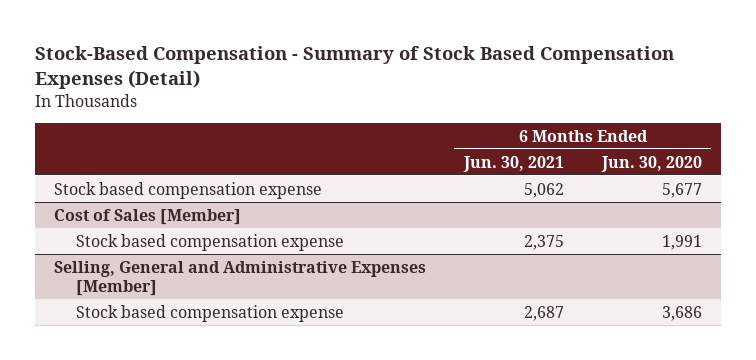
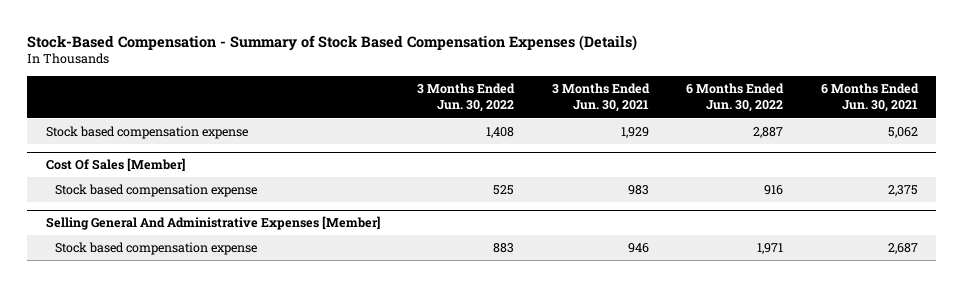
[34,46,674,90] Stock-Based Compensation - Summary of Stock Based Compensation Expenses (Detail) -> [27,34,638,51] Stock-Based Compensation - Summary of Stock Based Compensation Expenses (Details)
[600,155,702,172] Jun. 30, 2020 -> none
none -> [417,83,516,113] 3 Months Ended Jun. 30, 2022
none -> [551,83,650,113] 3 Months Ended Jun. 30, 2021
none -> [686,83,785,113] 6 Months Ended Jun. 30, 2022
[53,208,241,225] Cost of Sales [Member] -> [45,158,185,173] Cost Of Sales [Member]
[53,260,426,296] Selling, General and Administrative Expenses [Member] -> [45,216,380,231] Selling General And Administrative Expenses [Member]

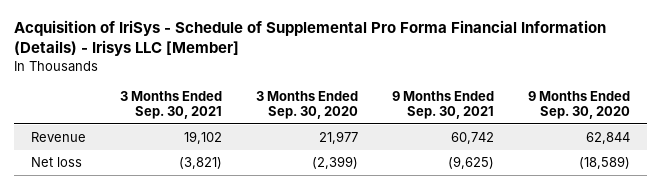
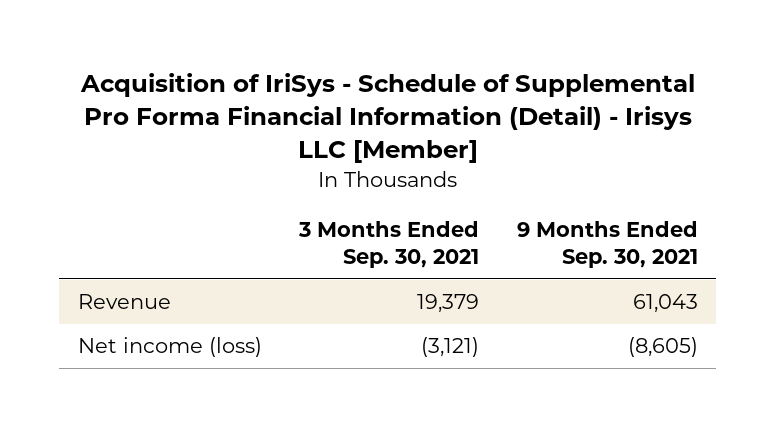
[13,20,606,57] Acquisition of IriSys - Schedule of Supplemental Pro Forma Financial Information (Details) - Irisys LLC [Member] -> [79,73,695,164] Acquisition of IriSys - Schedule of Supplemental Pro Forma Financial Information (Detail) - Irisys LLC [Member]
[255,90,358,119] 3 Months Ended Sep. 30, 2020 -> none
[527,90,630,119] 9 Months Ended Sep. 30, 2020 -> none
[183,131,222,145] 19,102 -> [417,294,480,314] 19,379
[450,132,494,145] 60,742 -> [632,294,698,314] 61,043
[30,157,82,168] Net loss -> [77,337,262,358] Net income (loss)
[178,157,222,170] (3,821) -> [421,337,480,358] (3,121)
[447,156,494,170] (9,625) -> [627,337,698,358] (8,605)

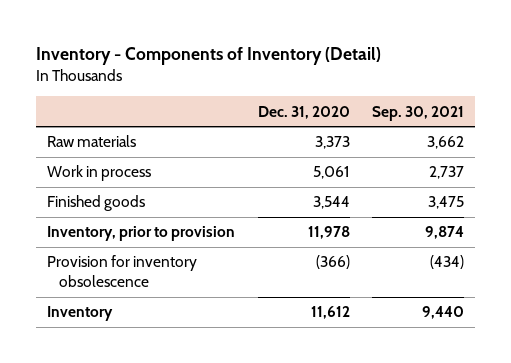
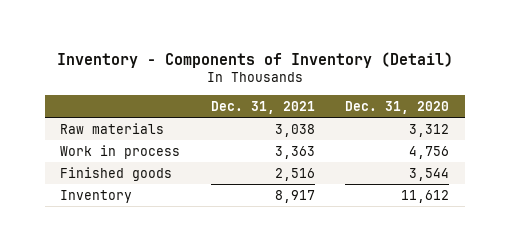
[371,105,464,121] Sep. 30, 2021 -> none
none -> [210,101,315,115] Dec. 31, 2021
[314,136,350,150] 3,373 -> [409,123,450,137] 3,312
[312,166,350,180] 5,061 -> [409,145,450,159] 4,756
[47,226,236,242] Inventory, prior to provision -> none
[47,255,198,288] Provision for inventory obsolescence -> none

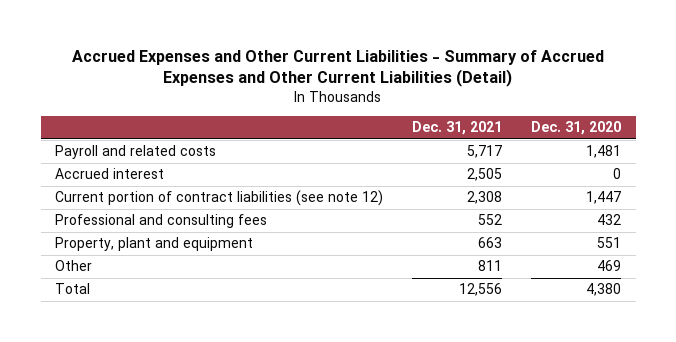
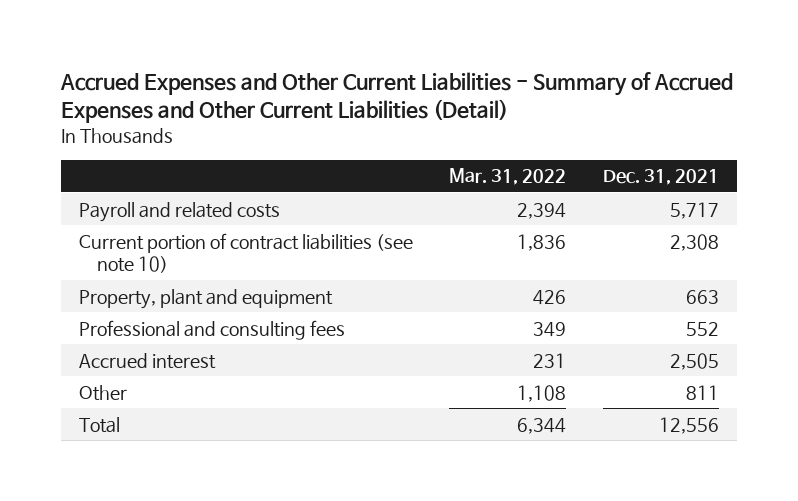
[531,120,622,135] Dec. 31, 2020 -> none
none -> [449,168,567,186] Mar. 31, 2022
[55,190,384,207] Current portion of contract liabilities (see note 12) -> [79,232,414,274] Current portion of contract liabilities (see note 10)
[55,214,268,229] Professional and consulting fees -> [79,319,346,340] Professional and consulting fees
[55,168,165,180] Accrued interest -> [79,352,217,369] Accrued interest

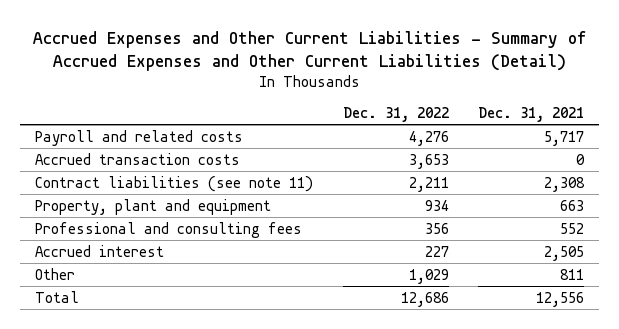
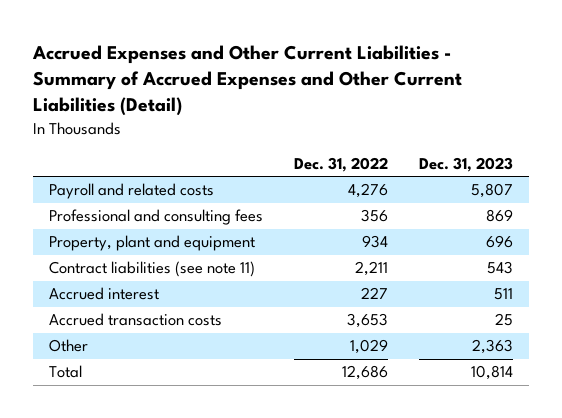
[478,107,585,123] Dec. 31, 2021 -> none
none -> [419,156,514,172] Dec. 31, 2023
[35,198,272,215] Property, plant and equipment -> [48,235,255,252] Property, plant and equipment
[35,175,314,192] Contract liabilities (see note 11) -> [48,261,255,278] Contract liabilities (see note 11)
[35,152,241,165] Accrued transaction costs -> [48,313,222,327] Accrued transaction costs

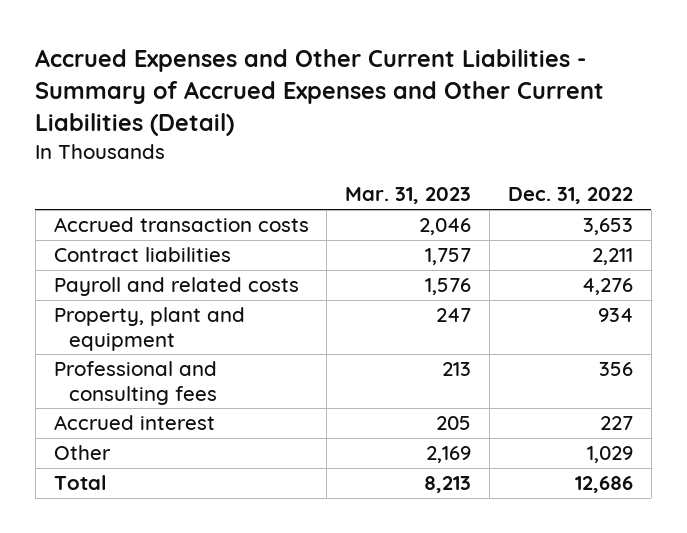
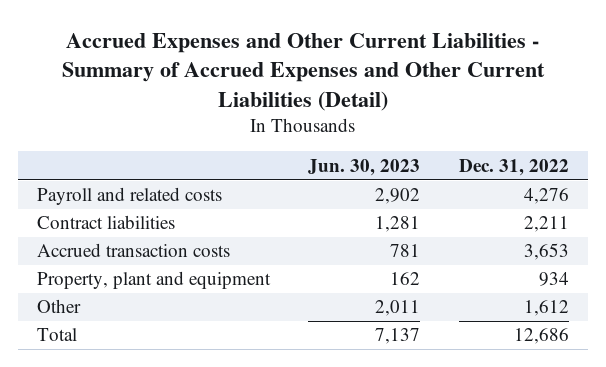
[345,187,472,205] Mar. 31, 2023 -> none
none -> [308,158,421,176] Jun. 30, 2023
[53,247,231,263] Contract liabilities -> [37,215,176,230] Contract liabilities
[53,217,309,233] Accrued transaction costs -> [37,243,231,258] Accrued transaction costs
[53,361,218,405] Professional and consulting fees -> none
[53,415,215,431] Accrued interest -> none
[586,446,633,464] 1,029 -> [523,300,569,317] 1,612

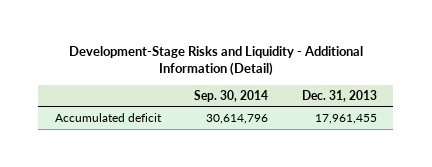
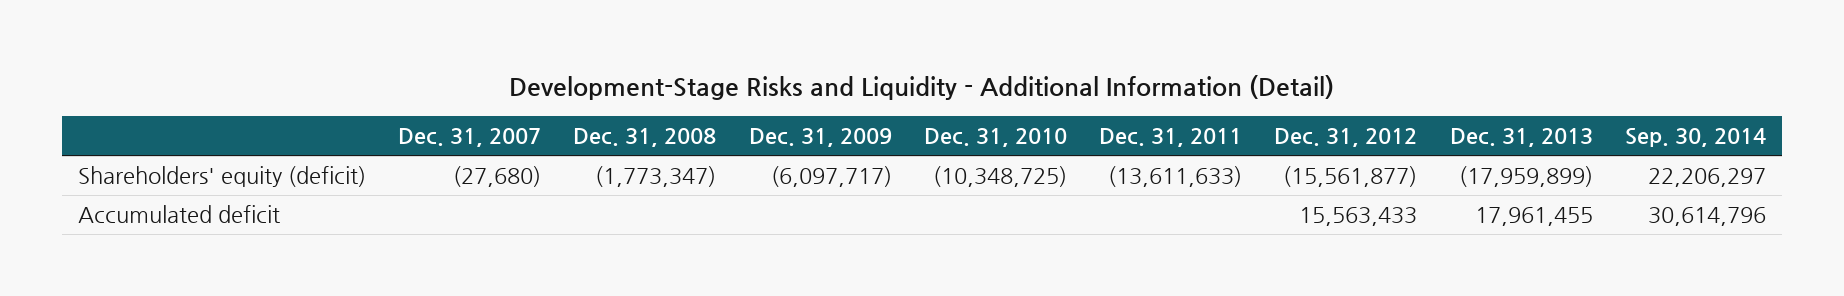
none -> [398,128,542,148] Dec. 31, 2007
none -> [573,128,717,148] Dec. 31, 2008
none -> [748,128,892,148] Dec. 31, 2009
none -> [923,128,1067,148] Dec. 31, 2010
none -> [1099,128,1243,148] Dec. 31, 2011
none -> [1274,128,1418,148] Dec. 31, 2012
none -> [77,165,366,187] Shareholders' equity (deficit)

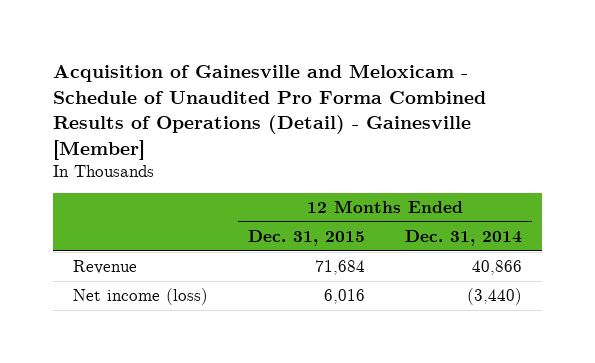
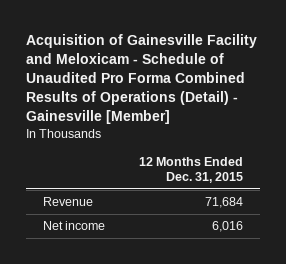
[52,64,486,160] Acquisition of Gainesville and Meloxicam - Schedule of Unaudited Pro Forma Combined Results of Operations (Detail) - Gainesville [Member] -> [25,33,257,125] Acquisition of Gainesville Facility and Meloxicam - Schedule of Unaudited Pro Forma Combined Results of Operations (Detail) - Gainesville [Member]
[405,230,523,247] Dec. 31, 2014 -> none
[72,288,208,306] Net income (loss) -> [42,221,105,231] Net income

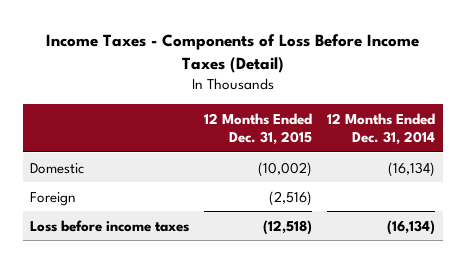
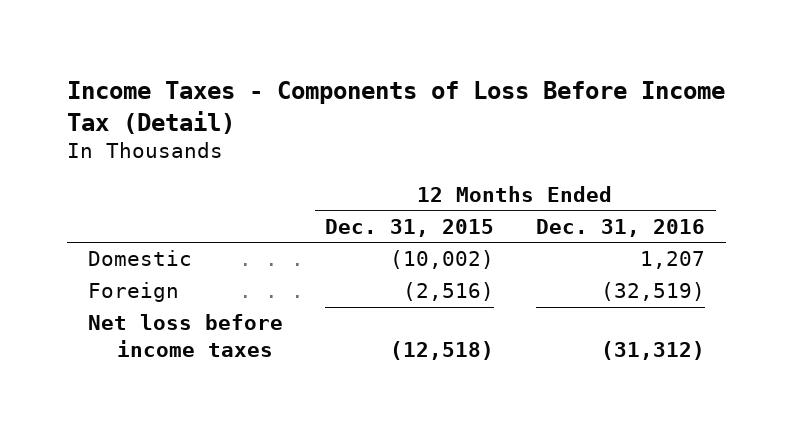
[45,34,419,74] Income Taxes - Components of Loss Before Income Taxes (Detail) -> [67,80,726,134] Income Taxes - Components of Loss Before Income Tax (Detail)
[327,112,436,146] 12 Months Ended Dec. 31, 2014 -> none
none -> [536,218,706,237] Dec. 31, 2016
[30,219,190,232] Loss before income taxes -> [88,314,284,357] Net loss before income taxes

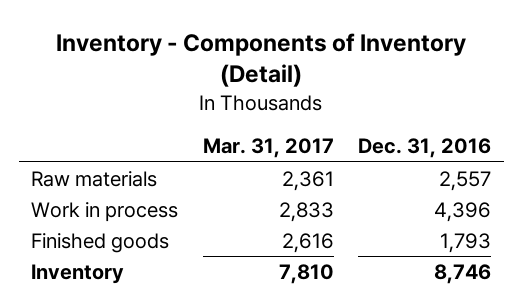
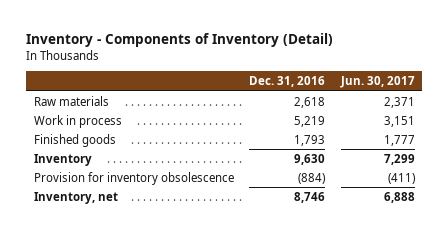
[202,138,334,159] Mar. 31, 2017 -> none
none -> [339,76,415,89] Jun. 30, 2017
[439,170,492,191] 2,557 -> [294,96,326,108] 2,618
[434,201,492,222] 4,396 -> [294,115,326,127] 5,219
[434,263,492,284] 8,746 -> [294,153,326,165] 9,630
none -> [33,171,234,185] Provision for inventory obsolescence
none -> [33,191,118,204] Inventory, net

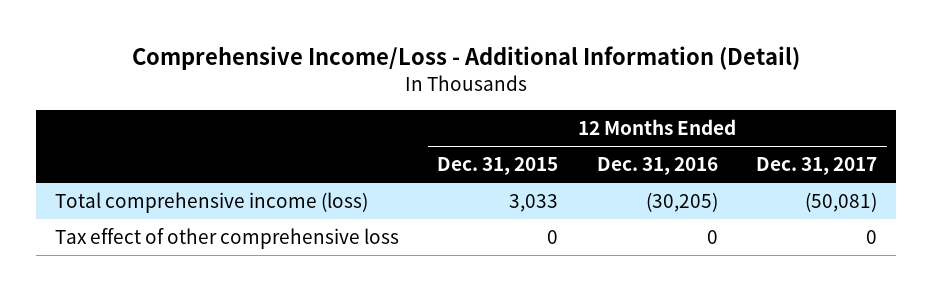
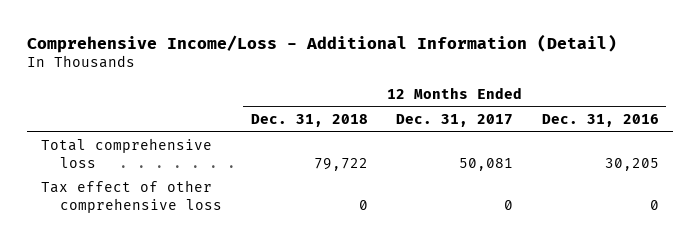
[437,157,559,176] Dec. 31, 2015 -> none
none -> [250,113,368,127] Dec. 31, 2018
[54,191,368,213] Total comprehensive income (loss) -> [41,138,213,168] Total comprehensive loss
[645,191,718,212] (30,205) -> [604,157,659,171] 30,205
[805,191,878,212] (50,081) -> [459,157,514,171] 50,081

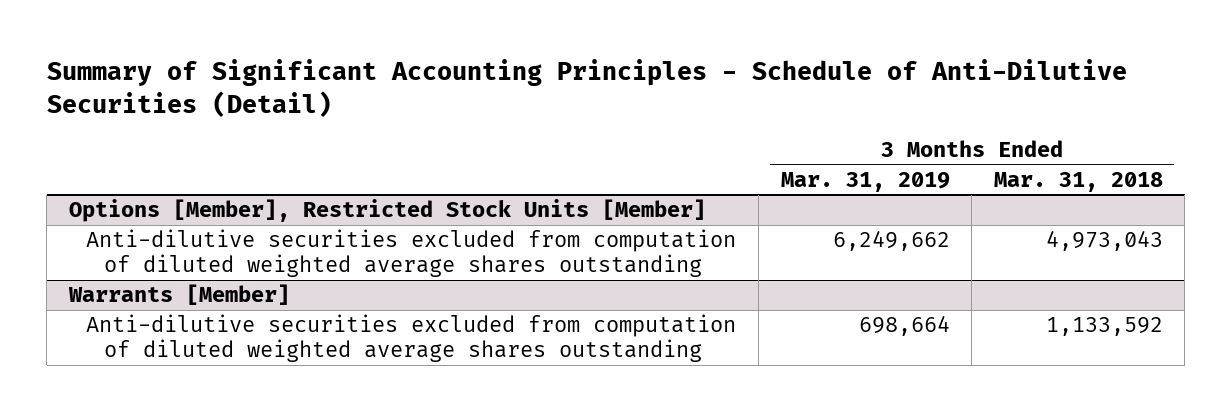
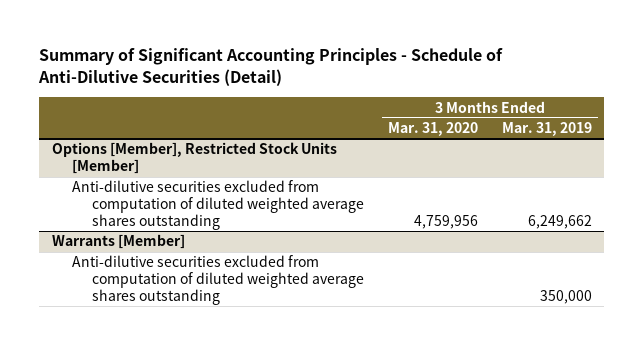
[993,171,1163,192] Mar. 31, 2018 -> none
none -> [387,122,478,137] Mar. 31, 2020
[858,316,950,337] 698,664 -> [540,290,593,305] 350,000

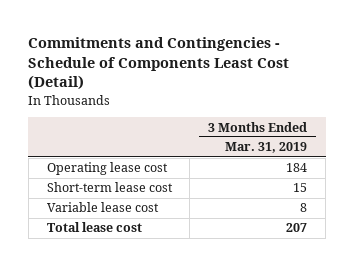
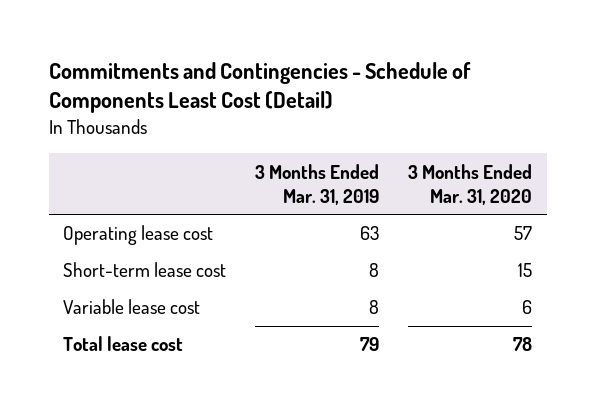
none -> [408,163,533,205] 3 Months Ended Mar. 31, 2020
[286,163,308,173] 184 -> [360,226,380,241] 63
[293,183,308,193] 15 -> [369,263,380,278] 8
[286,223,308,233] 207 -> [360,337,380,352] 79

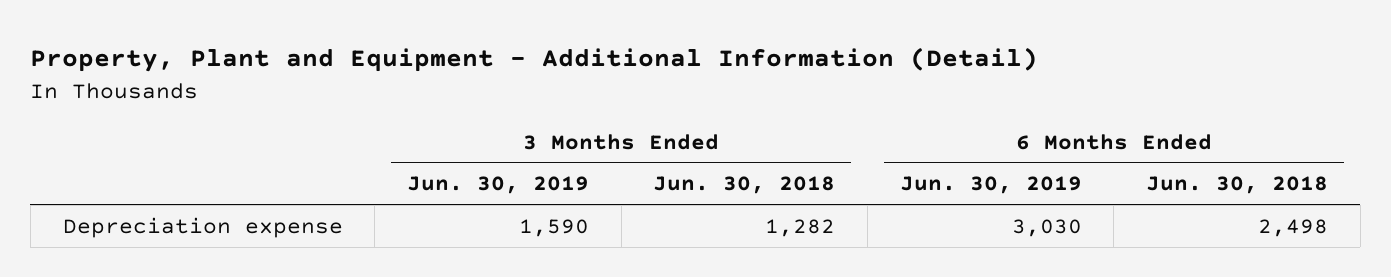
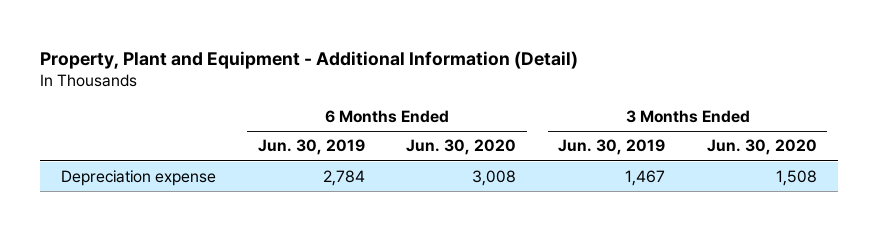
[653,176,836,195] Jun. 30, 2018 -> none
[1146,176,1329,195] Jun. 30, 2018 -> none
none -> [406,139,517,156] Jun. 30, 2020
none -> [706,139,817,156] Jun. 30, 2020
[518,218,589,237] 1,590 -> [625,170,666,187] 1,467
[1011,218,1082,237] 3,030 -> [322,170,365,187] 2,784

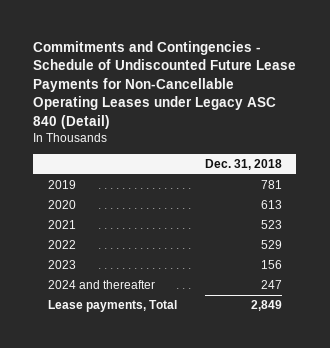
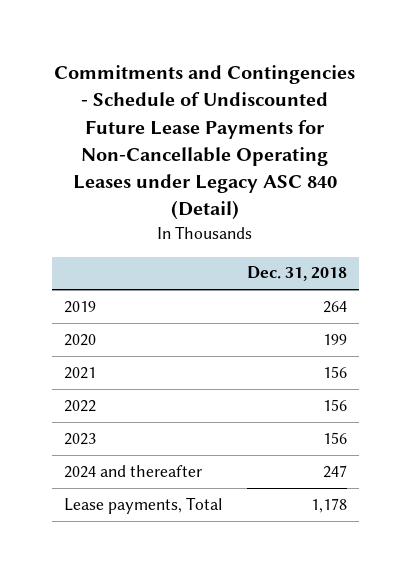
[261,179,283,189] 781 -> [322,300,347,313] 264
[261,199,283,209] 613 -> [322,333,347,345] 199
[261,219,283,229] 523 -> [322,365,347,378] 156
[261,239,283,249] 529 -> [322,398,347,411] 156
[251,299,283,311] 2,849 -> [310,497,347,513] 1,178

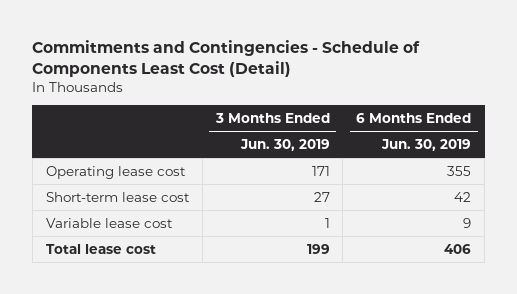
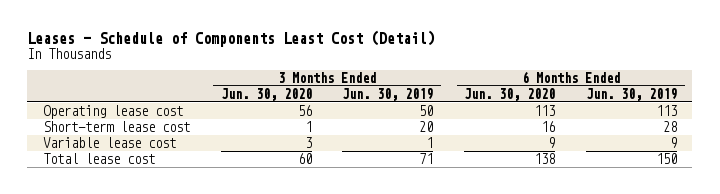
[32,39,421,77] Commitments and Contingencies - Schedule of Components Least Cost (Detail) -> [27,30,436,48] Leases - Schedule of Components Least Cost (Detail)
none -> [220,87,312,101] Jun. 30, 2020
none -> [464,87,556,101] Jun. 30, 2020
[311,165,330,176] 171 -> [419,104,434,116] 50
[447,165,472,176] 355 -> [656,104,678,116] 113
[313,191,330,202] 27 -> [419,120,434,132] 20
[454,191,472,202] 42 -> [663,120,678,132] 28
[306,243,330,254] 199 -> [419,152,434,164] 71
[444,243,472,254] 406 -> [656,152,678,164] 150

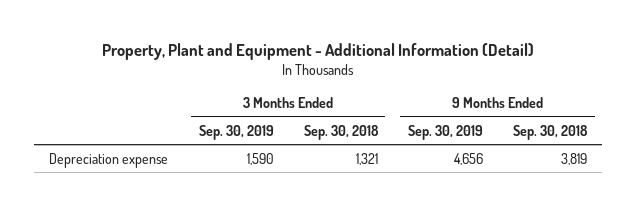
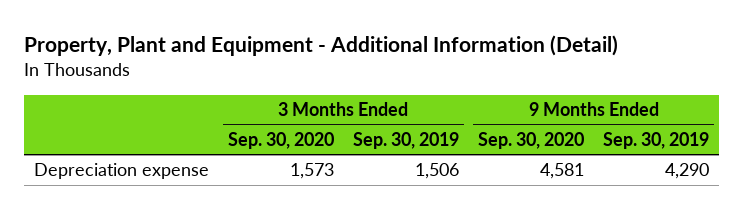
[303,124,379,140] Sep. 30, 2018 -> none
[513,124,589,140] Sep. 30, 2018 -> none
none -> [227,131,334,149] Sep. 30, 2020
none -> [478,131,585,149] Sep. 30, 2020
[246,152,274,165] 1,590 -> [415,163,460,180] 1,506
[453,152,483,165] 4,656 -> [665,163,710,180] 4,290

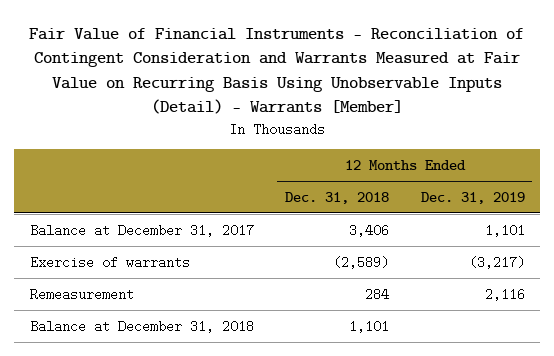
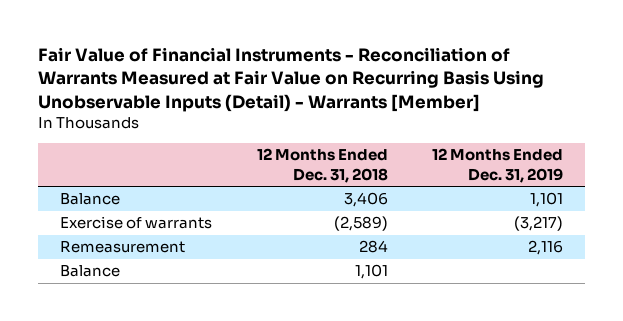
[29,27,525,115] Fair Value of Financial Instruments - Reconciliation of Contingent Consideration and Warrants Measured at Fair Value on Recurring Basis Using Unobservable Inputs (Detail) - Warrants [Member] -> [37,47,544,112] Fair Value of Financial Instruments - Reconciliation of Warrants Measured at Fair Value on Recurring Basis Using Unobservable Inputs (Detail) - Warrants [Member]
[29,223,254,237] Balance at December 31, 2017 -> [60,193,121,206] Balance
[29,319,254,333] Balance at December 31, 2018 -> [60,265,121,278] Balance

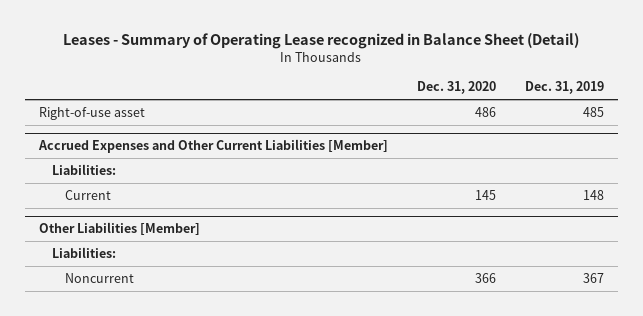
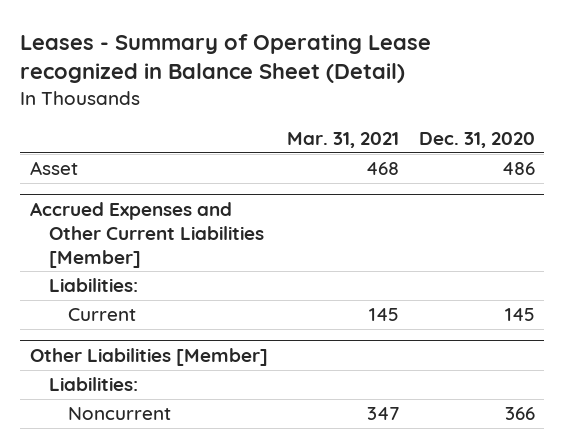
[524,81,604,95] Dec. 31, 2019 -> none
none -> [287,132,400,149] Mar. 31, 2021
[39,107,146,121] Right-of-use asset -> [30,161,79,176] Asset

